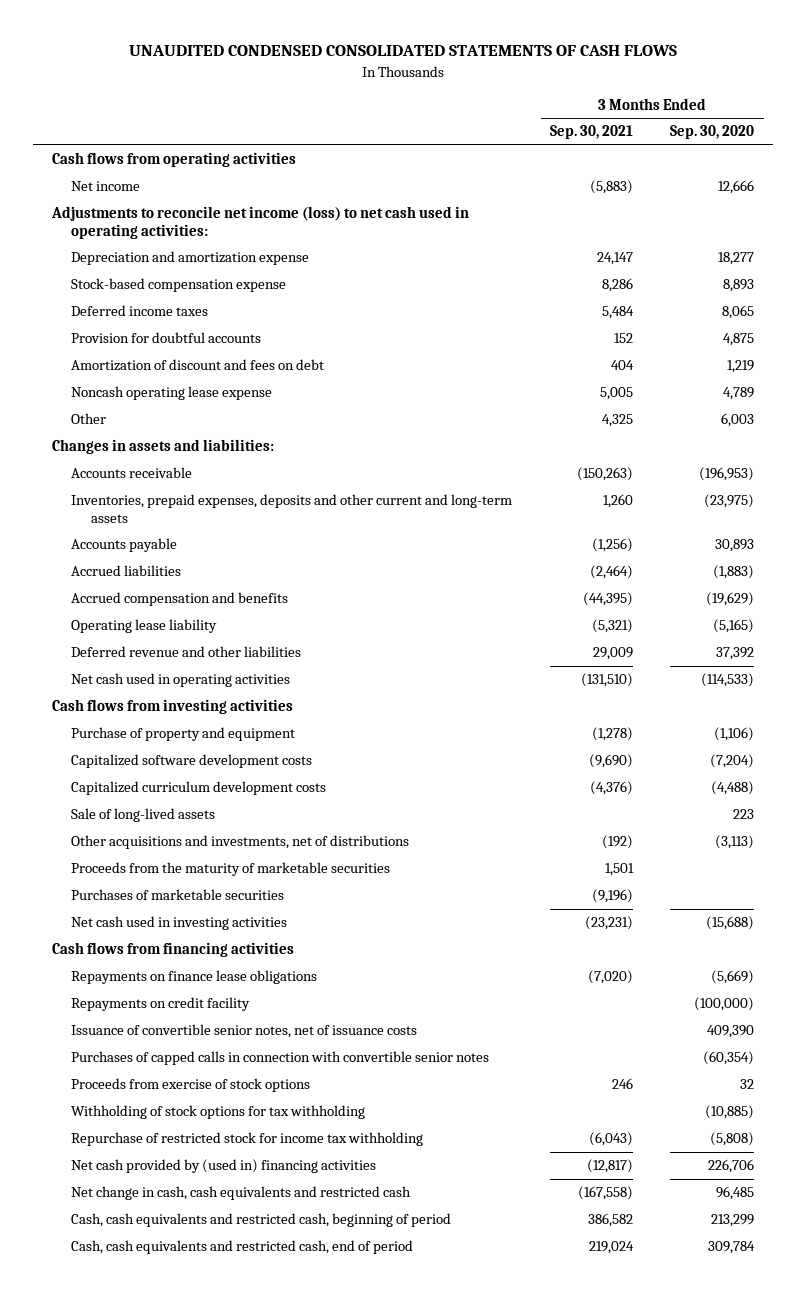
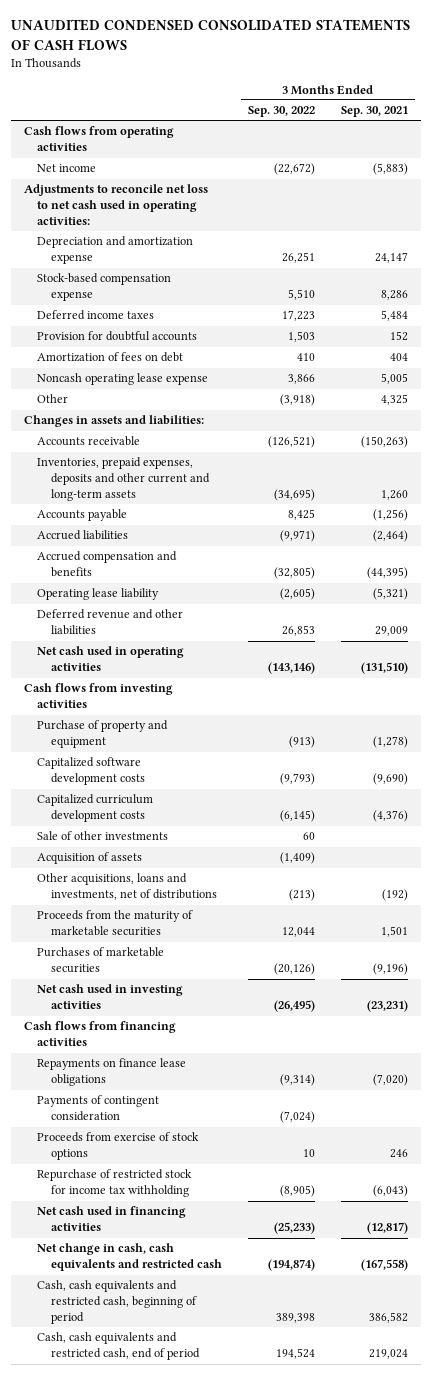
[670,125,755,140] Sep. 30, 2020 -> none
none -> [247,106,315,118] Sep. 30, 2022
[51,206,470,239] Adjustments to reconcile net income (loss) to net cash used in operating activities: -> [24,184,209,226] Adjustments to reconcile net loss to net cash used in operating activities:
[71,359,325,372] Amortization of discount and fees on debt -> [37,352,184,363] Amortization of fees on debt
[71,808,216,823] Sale of long-lived assets -> none
none -> [37,831,169,841] Sale of other investments
none -> [37,852,143,865] Acquisition of assets
[71,835,410,850] Other acquisitions and investments, net of distributions -> [37,873,217,901] Other acquisitions, loans and investments, net of distributions
[71,997,251,1012] Repayments on credit facility -> none
[71,1024,418,1039] Issuance of convertible senior notes, net of issuance costs -> none
[71,1051,490,1066] Purchases of capped calls in connection with convertible senior notes -> none
none -> [37,1095,160,1122] Payments of contingent consideration
[71,1105,366,1120] Withholding of stock options for tax withholding -> none
[71,1159,377,1174] Net cash provided by (used in) financing activities -> [37,1206,187,1232] Net cash used in financing activities

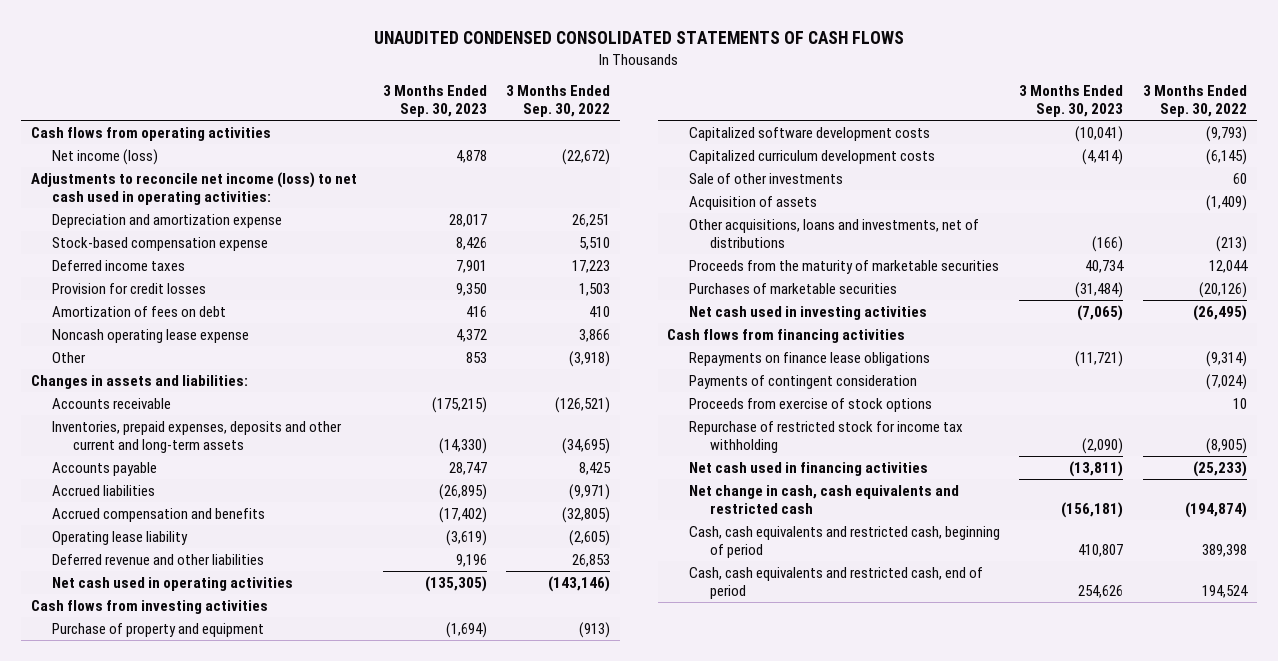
[341,106,409,118] Sep. 30, 2021 -> none
none -> [382,85,487,118] 3 Months Ended Sep. 30, 2023
[37,164,97,173] Net income -> [52,148,159,165] Net income (loss)
[24,184,209,226] Adjustments to reconcile net loss to net cash used in operating activities: -> [30,171,357,205] Adjustments to reconcile net income (loss) to net cash used in operating activities:
[37,331,198,342] Provision for doubtful accounts -> [52,282,207,294] Provision for credit losses

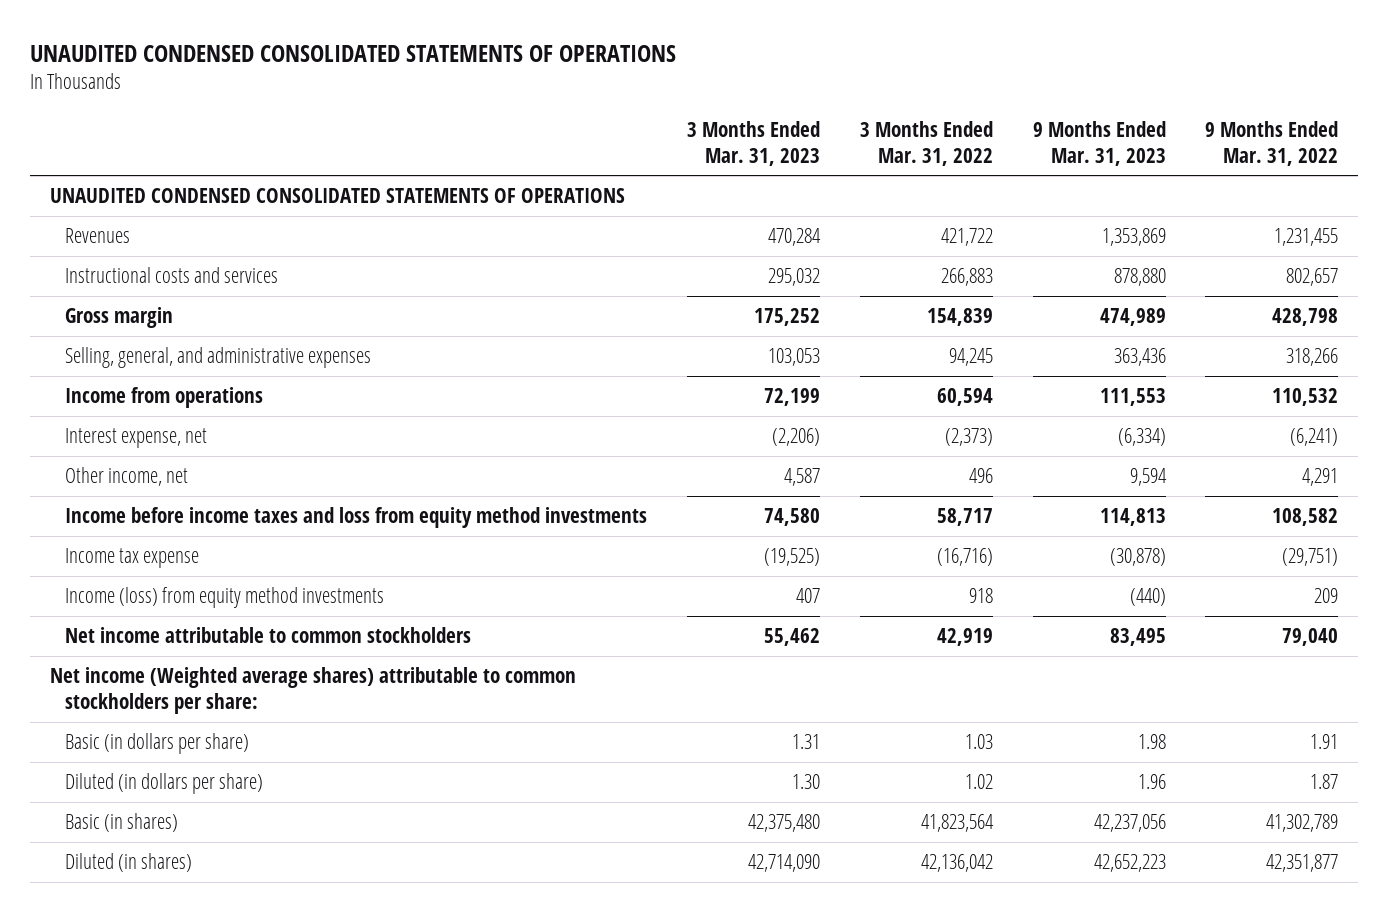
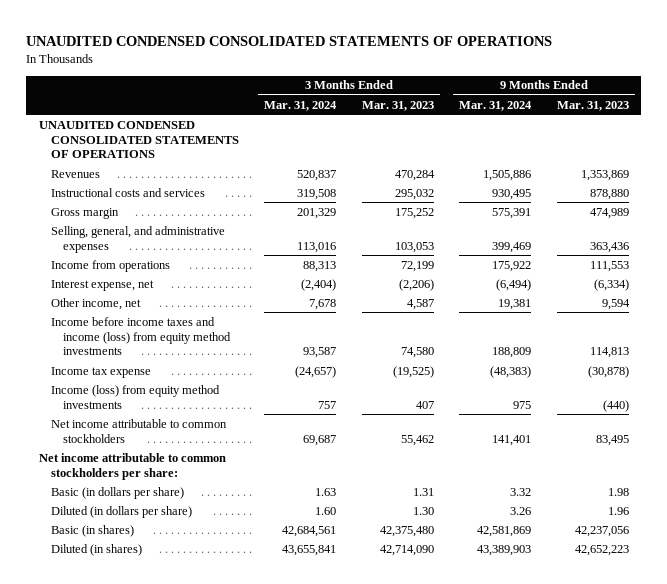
[859,120,993,166] 3 Months Ended Mar. 31, 2022 -> none
[1205,120,1339,166] 9 Months Ended Mar. 31, 2022 -> none
none -> [264,100,338,111] Mar. 31, 2024
none -> [459,100,533,111] Mar. 31, 2024
[64,507,647,529] Income before income taxes and loss from equity method investments -> [51,316,232,356] Income before income taxes and income (loss) from equity method investments
[50,667,577,715] Net income (Weighted average shares) attributable to common stockholders per share: -> [38,452,226,480] Net income attributable to common stockholders per share:

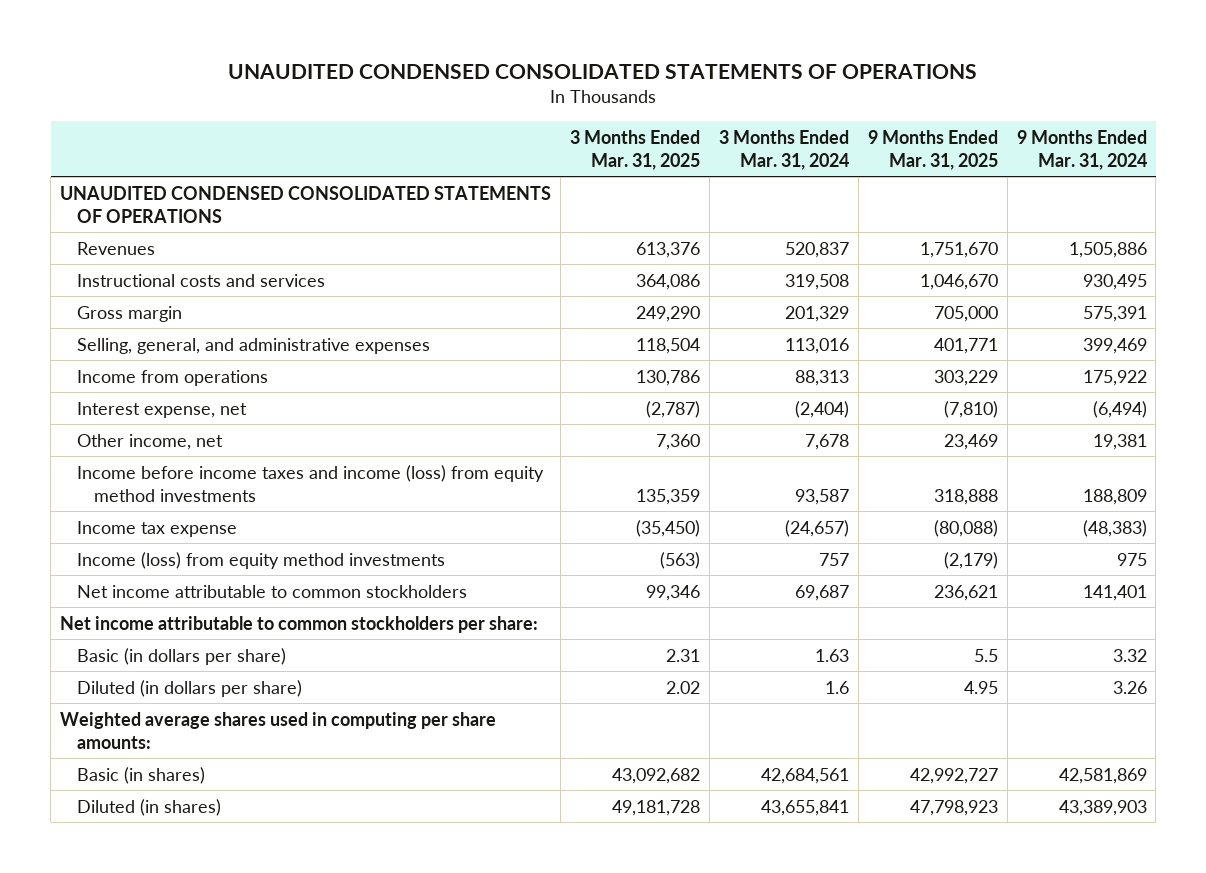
[361,100,434,111] Mar. 31, 2023 -> none
[556,100,629,111] Mar. 31, 2023 -> none
none -> [569,129,700,170] 3 Months Ended Mar. 31, 2025
none -> [867,129,998,170] 9 Months Ended Mar. 31, 2025
[315,506,337,515] 1.60 -> [824,680,849,694] 1.6
none -> [59,711,496,749] Weighted average shares used in computing per share amounts:

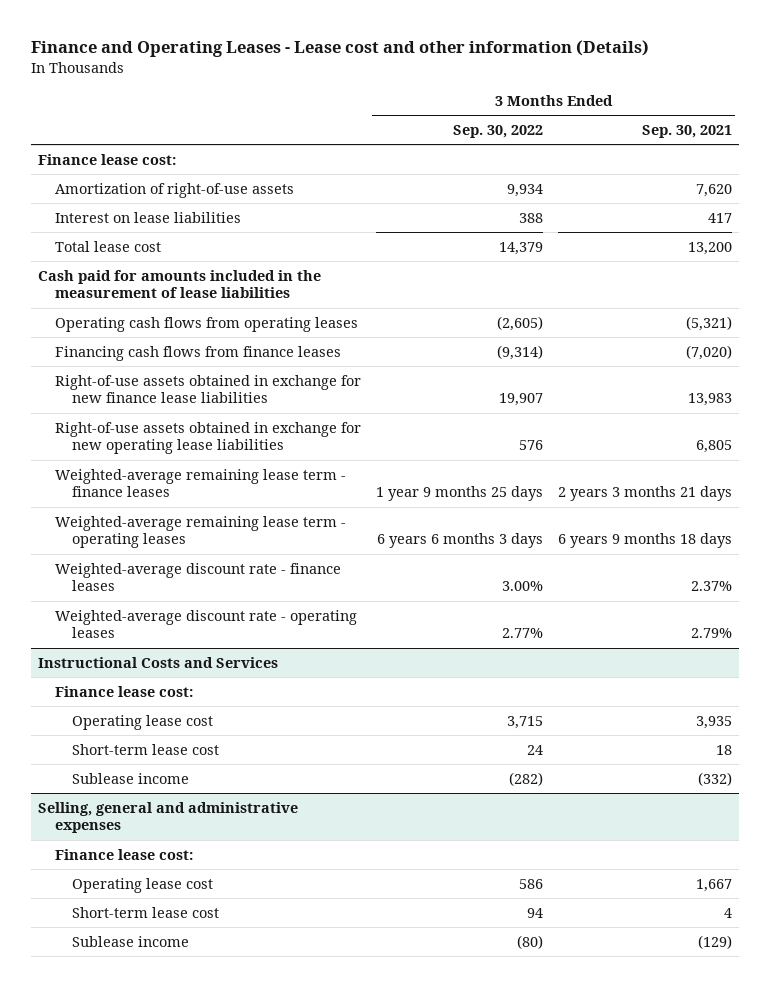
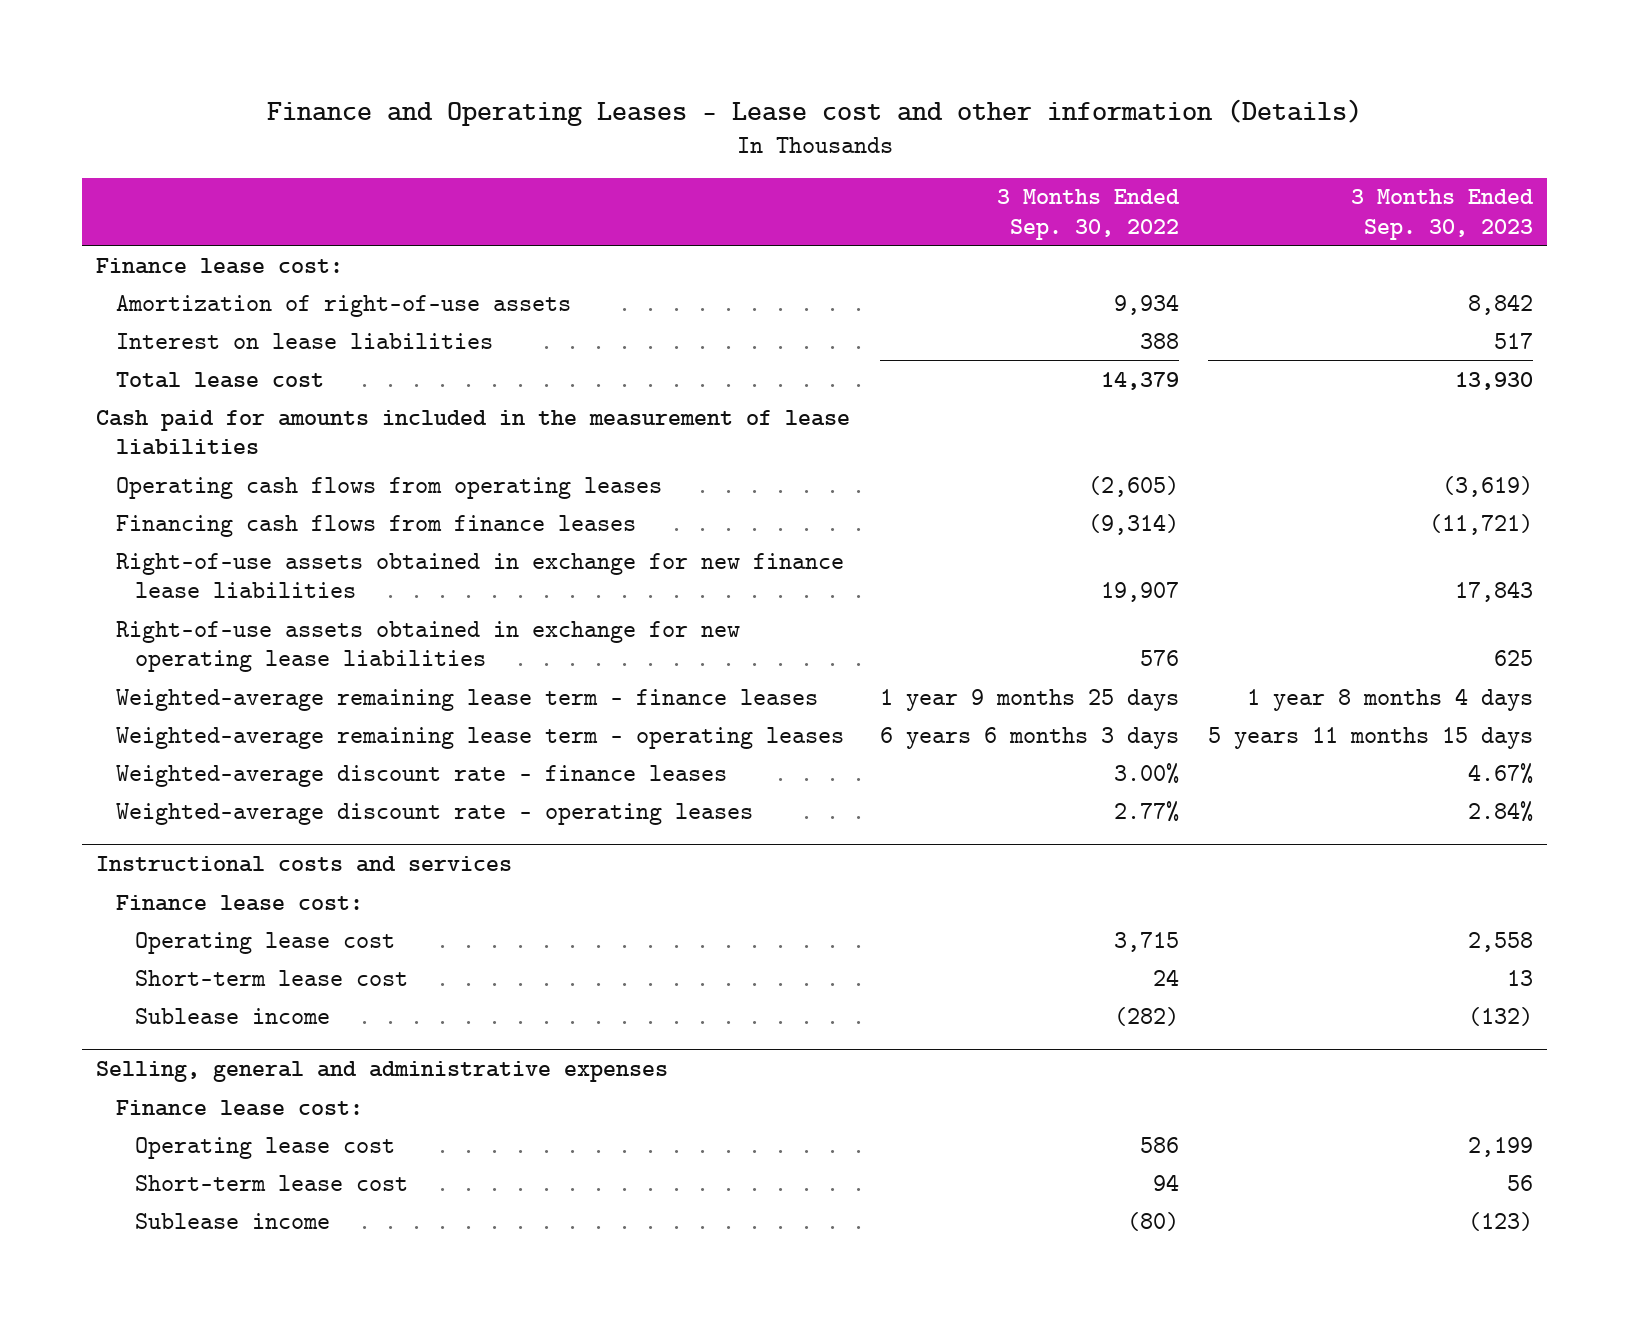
[641,125,732,139] Sep. 30, 2021 -> none
none -> [1350,189,1534,240] 3 Months Ended Sep. 30, 2023
[38,656,279,668] Instructional Costs and Services -> [96,856,513,873] Instructional costs and services

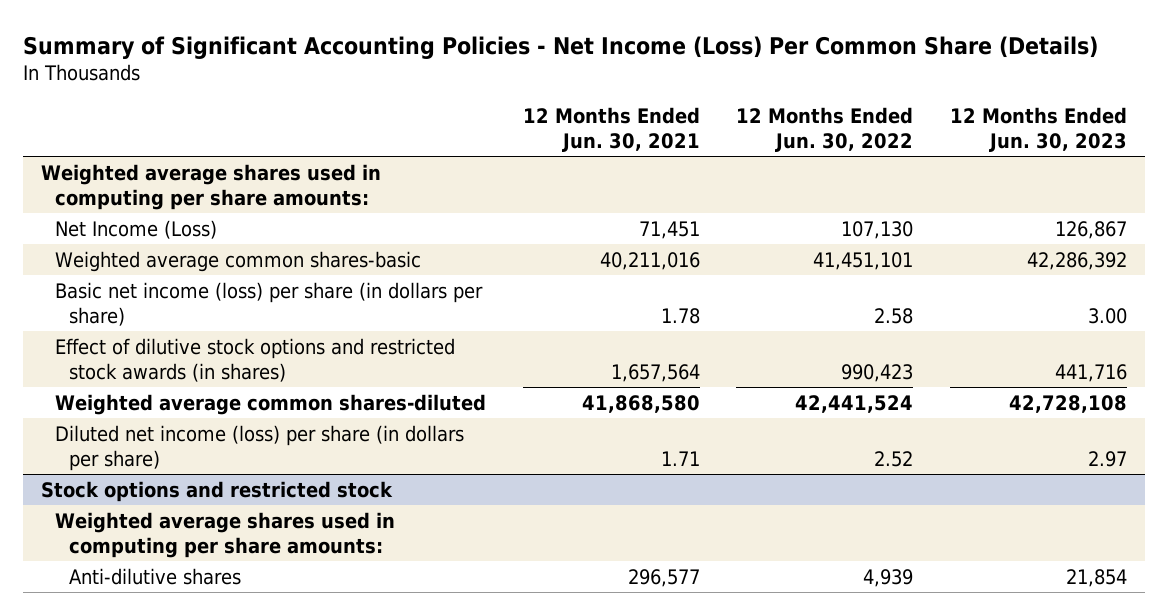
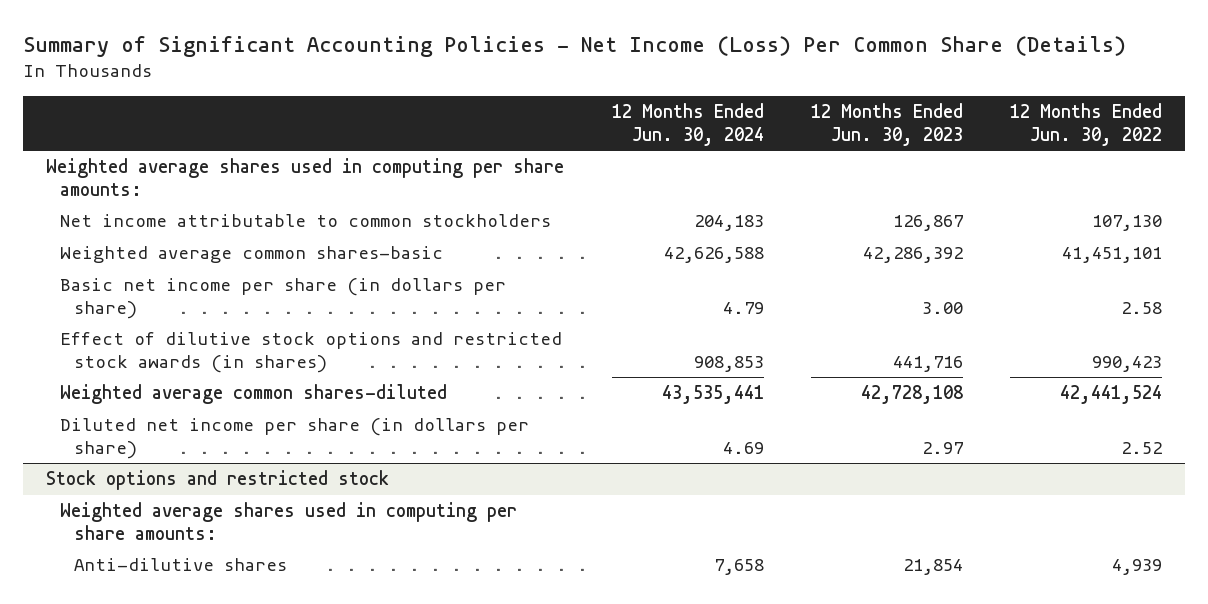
[522,107,700,152] 12 Months Ended Jun. 30, 2021 -> none
none -> [611,103,764,146] 12 Months Ended Jun. 30, 2024
[55,219,218,239] Net Income (Loss) -> [60,214,552,228] Net income attributable to common stockholders
[55,281,484,326] Basic net income (loss) per share (in dollars per share) -> [60,278,507,319] Basic net income per share (in dollars per share)
[55,424,465,471] Diluted net income (loss) per share (in dollars per share) -> [60,418,530,459] Diluted net income per share (in dollars per share)

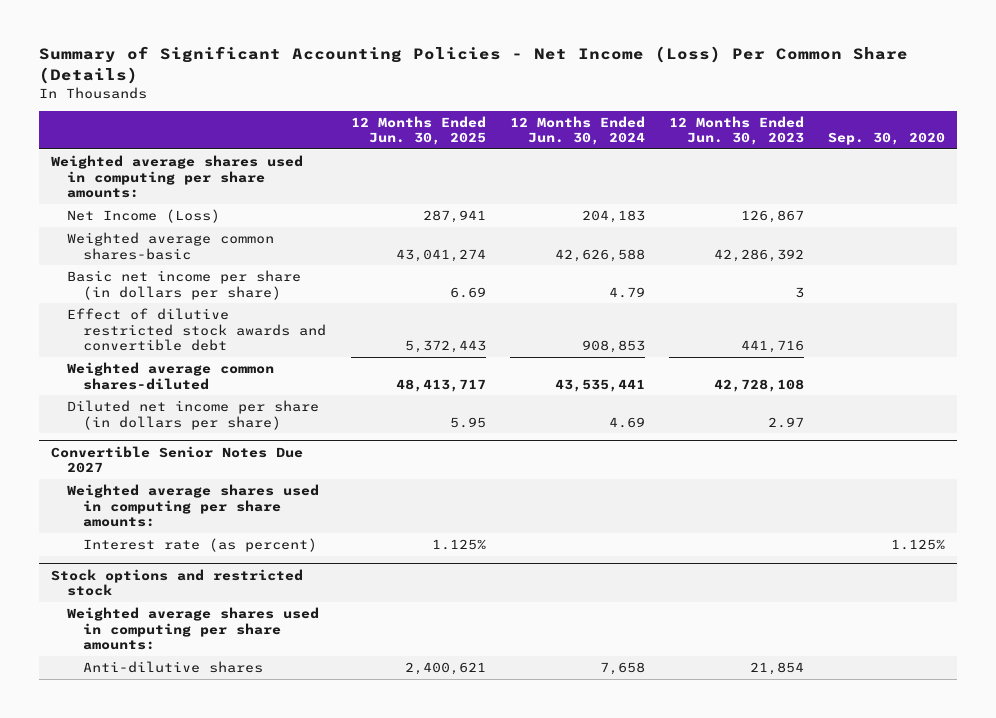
[1009,103,1162,146] 12 Months Ended Jun. 30, 2022 -> none
none -> [350,115,486,146] 12 Months Ended Jun. 30, 2025
none -> [827,132,945,146] Sep. 30, 2020
[60,214,552,228] Net income attributable to common stockholders -> [67,208,221,223] Net Income (Loss)
[921,301,963,314] 3.00 -> [794,286,804,298] 3
[60,332,563,373] Effect of dilutive stock options and restricted stock awards (in shares) -> [67,307,327,352] Effect of dilutive restricted stock awards and convertible debt
none -> [51,445,304,474] Convertible Senior Notes Due 2027
none -> [67,483,320,528] Weighted average shares used in computing per share amounts:
none -> [83,537,318,552] Interest rate (as percent)

